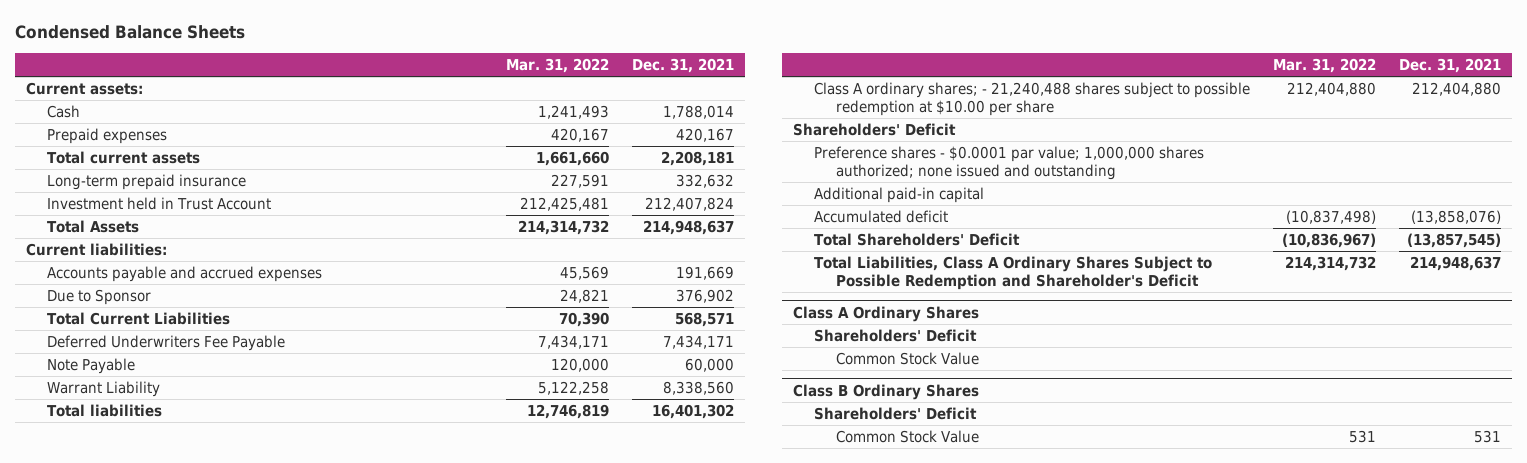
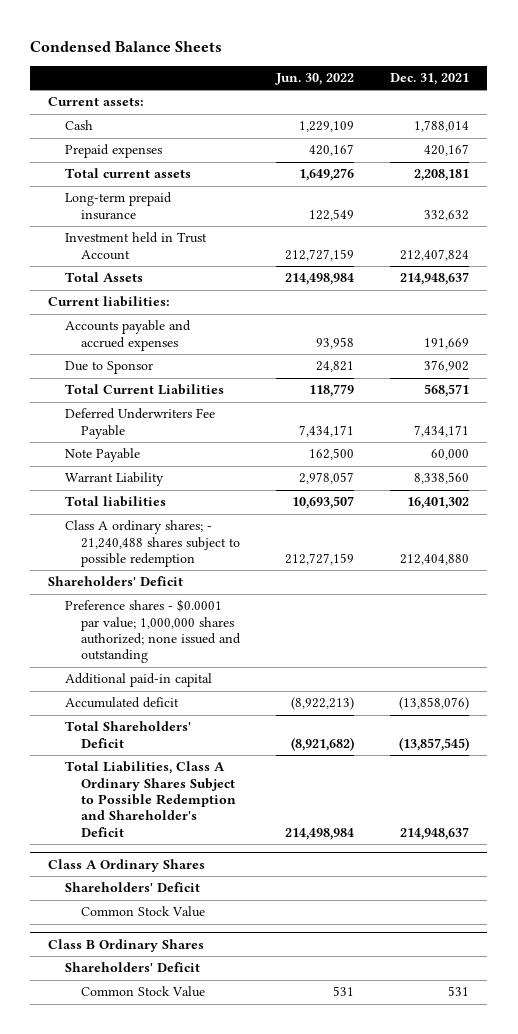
[505,57,609,73] Mar. 31, 2022 -> none
none -> [275,73,355,86] Jun. 30, 2022
[814,82,1251,117] Class A ordinary shares; - 21,240,488 shares subject to possible redemption at $10.00 per share -> [64,520,241,568] Class A ordinary shares; - 21,240,488 shares subject to possible redemption

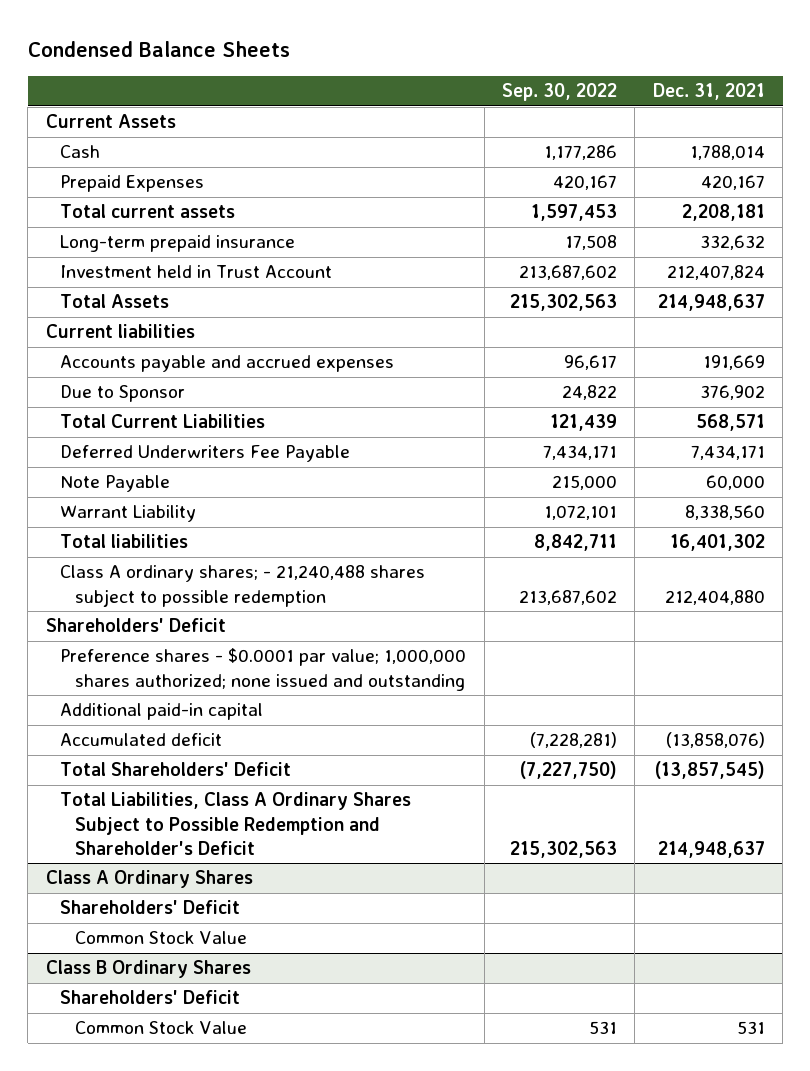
[275,73,355,86] Jun. 30, 2022 -> none
none -> [502,83,618,102] Sep. 30, 2022
[48,97,145,107] Current assets: -> [45,114,176,129] Current Assets
[64,144,162,159] Prepaid expenses -> [60,175,205,193] Prepaid Expenses
[48,296,171,308] Current liabilities: -> [45,324,195,339] Current liabilities

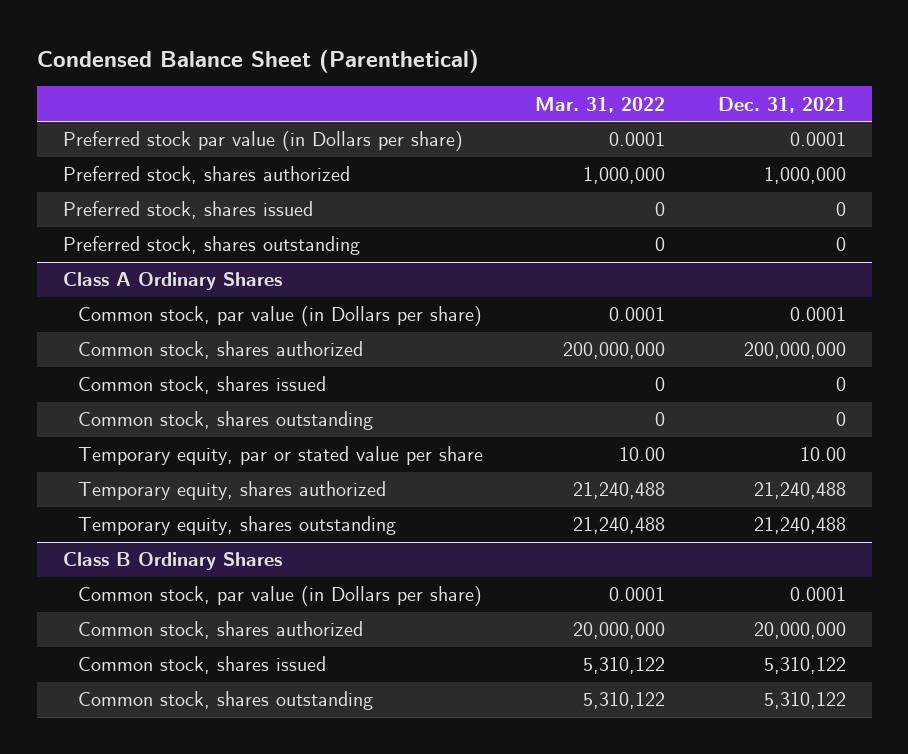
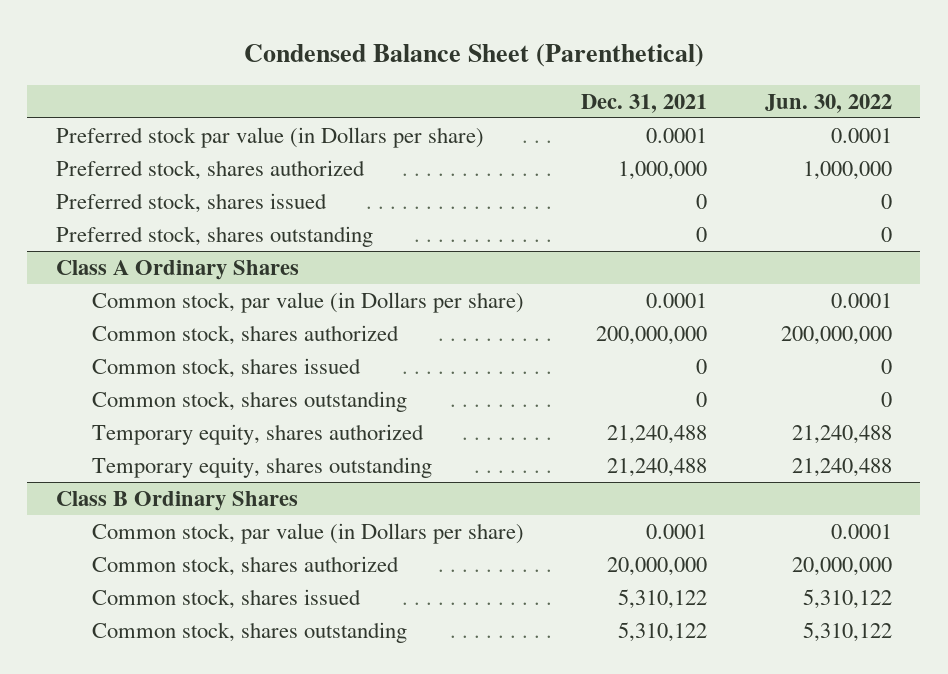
[535,96,666,113] Mar. 31, 2022 -> none
none -> [764,93,892,113] Jun. 30, 2022
[78,446,484,466] Temporary equity, par or stated value per share -> none

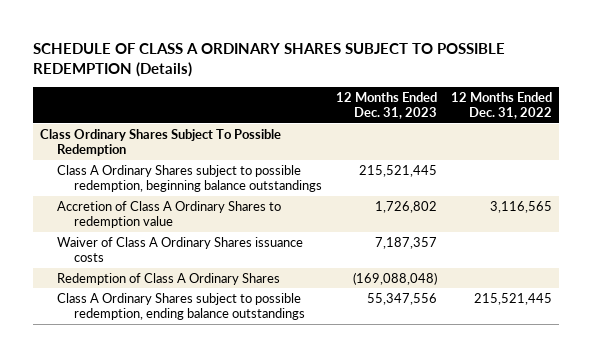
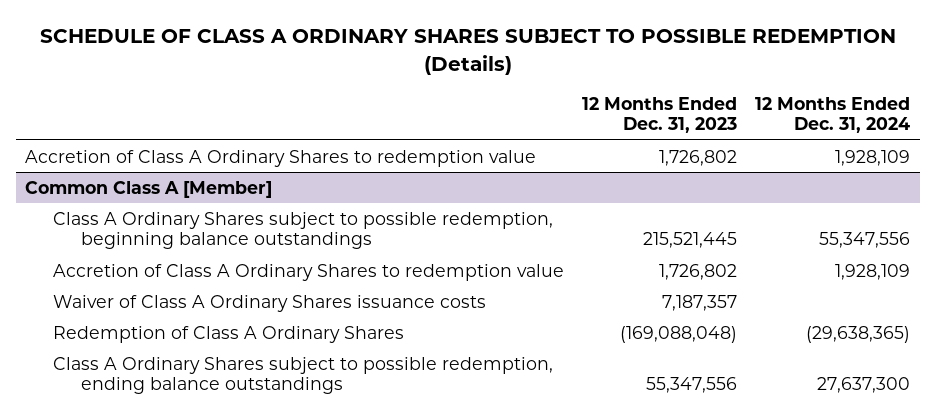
[450,91,552,120] 12 Months Ended Dec. 31, 2022 -> none
none -> [755,96,911,134] 12 Months Ended Dec. 31, 2024
[40,128,282,157] Class Ordinary Shares Subject To Possible Redemption -> none
none -> [25,149,537,167] Accretion of Class A Ordinary Shares to redemption value
none -> [25,180,273,198] Common Class A [Member]

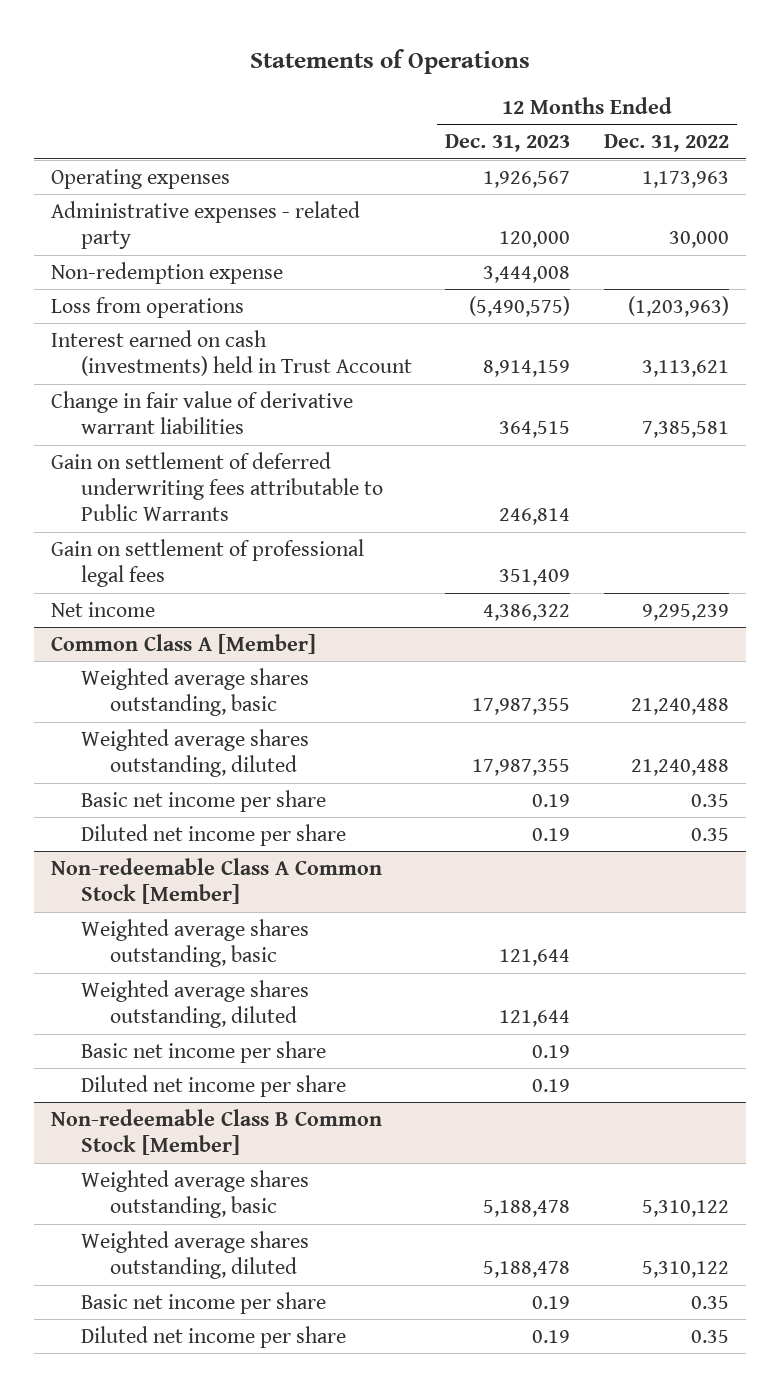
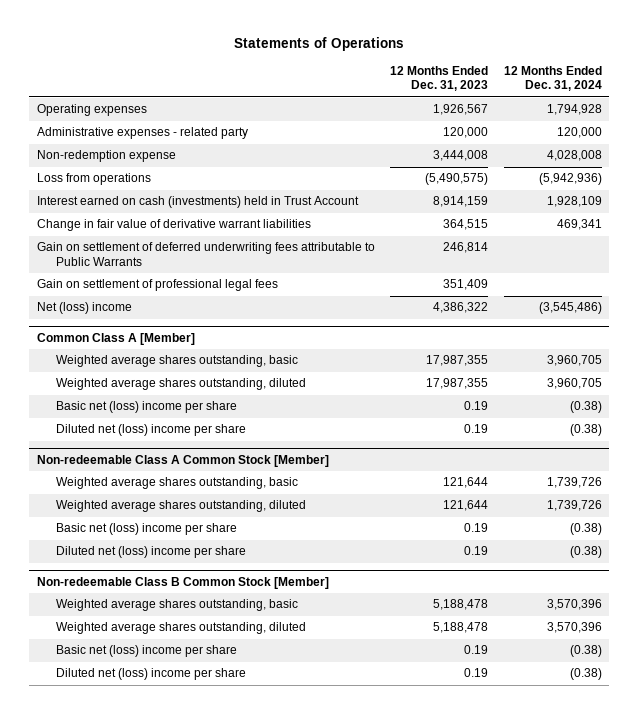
[604,134,730,153] Dec. 31, 2022 -> none
none -> [503,65,602,92] 12 Months Ended Dec. 31, 2024
[50,601,155,617] Net income -> [36,302,132,315] Net (loss) income
[80,789,326,812] Basic net income per share -> [55,401,237,414] Basic net (loss) income per share
[80,823,346,846] Diluted net income per share -> [55,424,246,437] Diluted net (loss) income per share
[80,1040,326,1063] Basic net income per share -> [55,523,237,536] Basic net (loss) income per share
[80,1074,346,1097] Diluted net income per share -> [55,546,246,559] Diluted net (loss) income per share
[80,1291,326,1314] Basic net income per share -> [55,645,237,658] Basic net (loss) income per share
[80,1325,346,1348] Diluted net income per share -> [55,668,246,681] Diluted net (loss) income per share

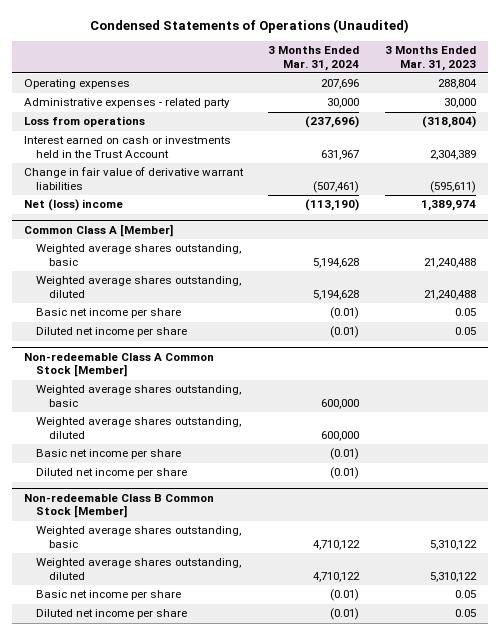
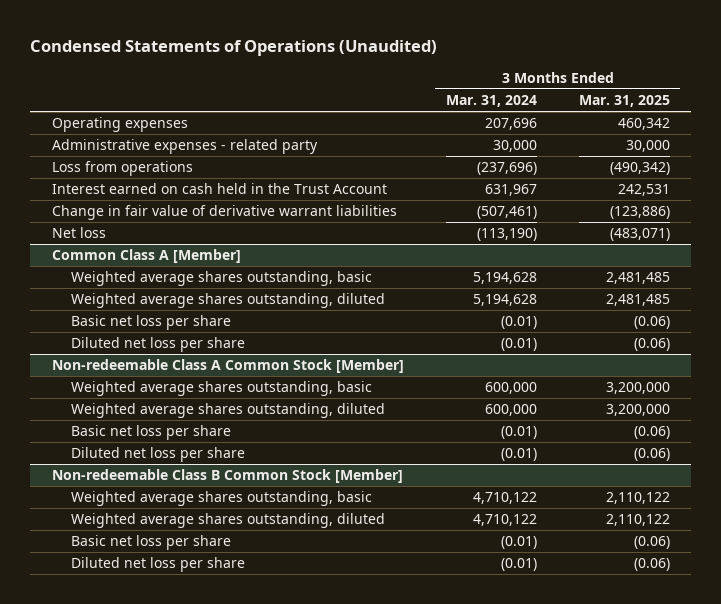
[384,46,476,71] 3 Months Ended Mar. 31, 2023 -> none
none -> [578,95,670,108] Mar. 31, 2025
[24,136,232,158] Interest earned on cash or investments held in the Trust Account -> [51,183,387,195] Interest earned on cash held in the Trust Account
[24,199,124,212] Net (loss) income -> [51,227,106,239] Net loss
[36,308,182,319] Basic net income per share -> [70,315,231,331] Basic net loss per share
[36,327,188,338] Diluted net income per share -> [70,337,245,353] Diluted net loss per share
[36,449,182,460] Basic net income per share -> [70,425,231,441] Basic net loss per share
[36,468,188,479] Diluted net income per share -> [70,447,245,463] Diluted net loss per share
[36,590,182,601] Basic net income per share -> [70,535,231,551] Basic net loss per share
[36,609,188,620] Diluted net income per share -> [70,557,245,573] Diluted net loss per share

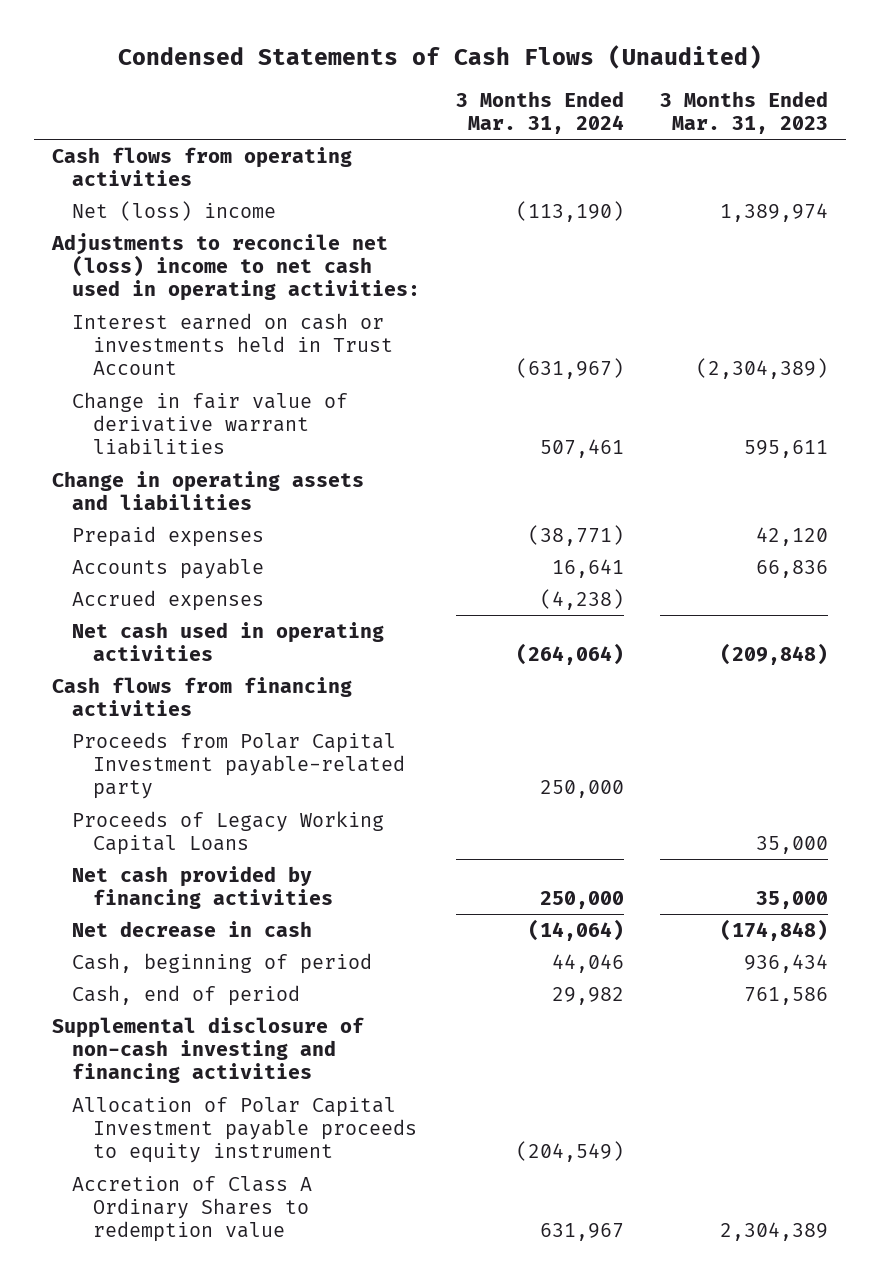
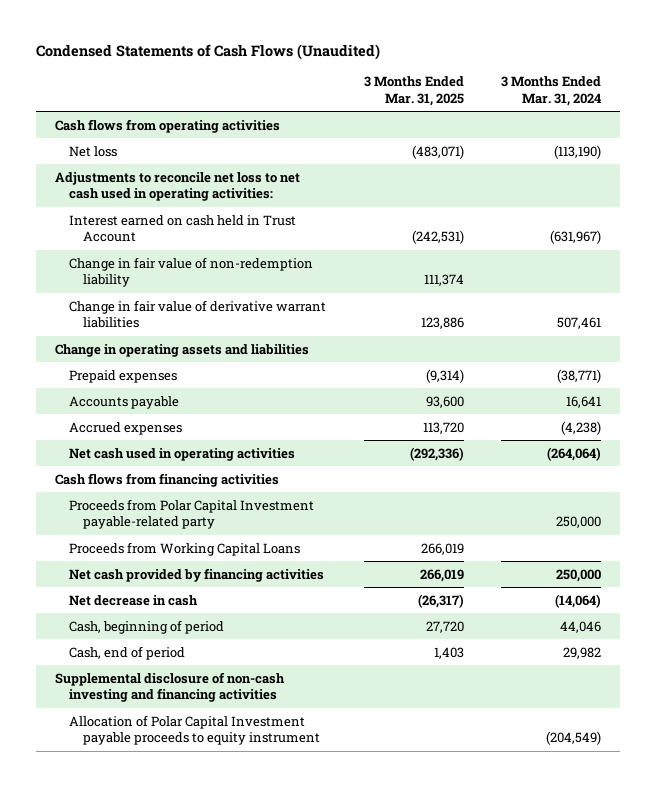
[659,90,828,135] 3 Months Ended Mar. 31, 2023 -> none
none -> [363,76,464,106] 3 Months Ended Mar. 31, 2025
[72,200,277,221] Net (loss) income -> [68,145,117,157] Net loss
[50,232,421,302] Adjustments to reconcile net (loss) income to net cash used in operating activities: -> [54,171,300,202] Adjustments to reconcile net loss to net cash used in operating activities:
[72,312,393,376] Interest earned on cash or investments held in Trust Account -> [68,214,296,243] Interest earned on cash held in Trust Account
none -> [68,256,313,288] Change in fair value of non-redemption liability
[72,810,385,856] Proceeds of Legacy Working Capital Loans -> [68,541,300,556] Proceeds from Working Capital Loans
[72,1175,313,1243] Accretion of Class A Ordinary Shares to redemption value -> none

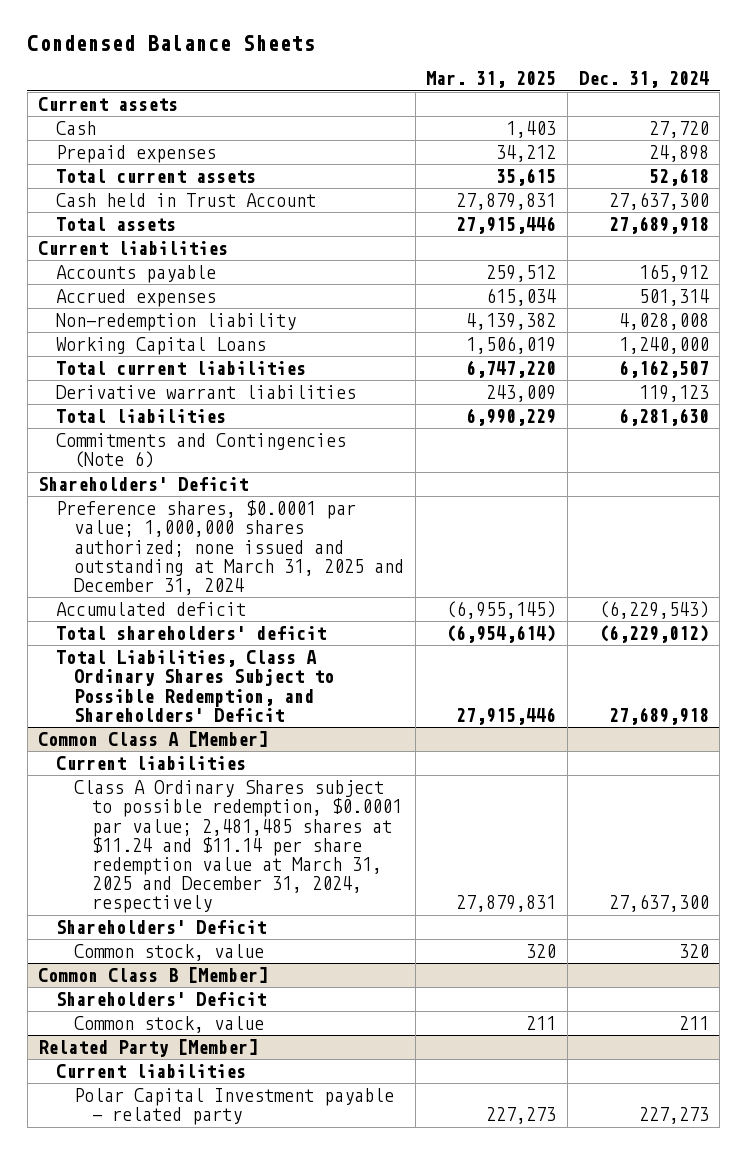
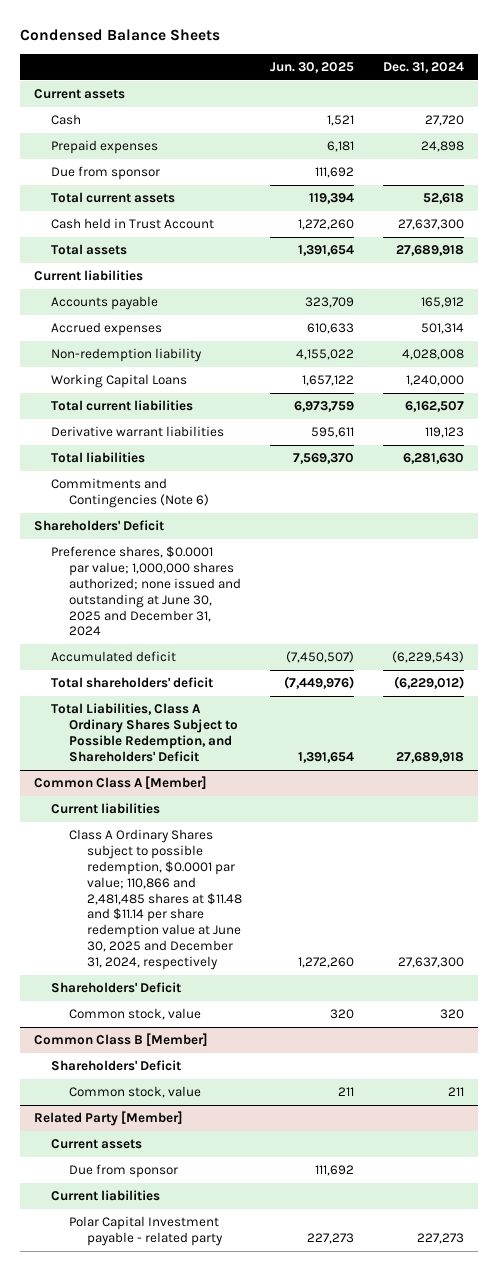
[426,71,557,89] Mar. 31, 2025 -> none
none -> [270,62,355,74] Jun. 30, 2025
none -> [51,166,161,181] Due from sponsor
[56,500,404,596] Preference shares, $0.0001 par value; 1,000,000 shares authorized; none issued and outstanding at March 31, 2025 and December 31, 2024 -> [51,546,242,637] Preference shares, $0.0001 par value; 1,000,000 shares authorized; none issued and outstanding at June 30, 2025 and December 31, 2024
[73,780,402,914] Class A Ordinary Shares subject to possible redemption, $0.0001 par value; 2,481,485 shares at $11.24 and $11.14 per share redemption value at March 31, 2025 and December 31, 2024, respectively -> [69,829,243,971] Class A Ordinary Shares subject to possible redemption, $0.0001 par value; 110,866 and 2,481,485 shares at $11.48 and $11.14 per share redemption value at June 30, 2025 and December 31, 2024, respectively
none -> [51,1139,143,1150] Current assets
none -> [69,1164,179,1179] Due from sponsor

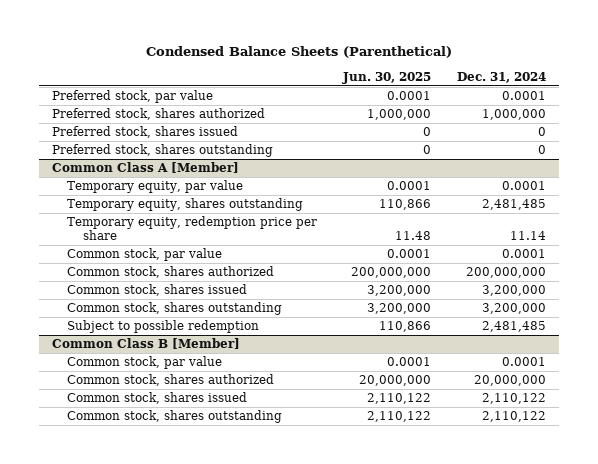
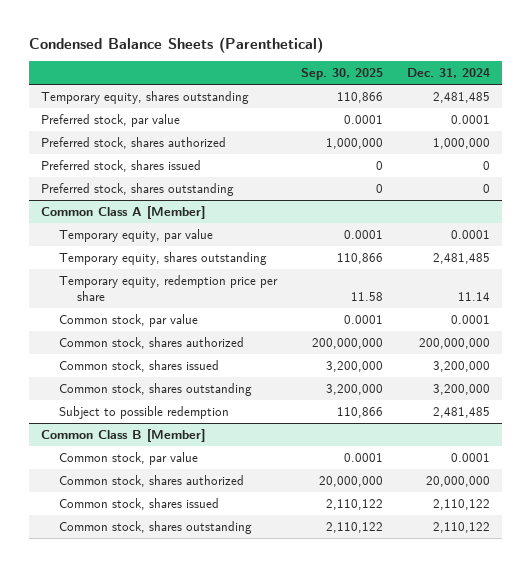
[342,71,432,84] Jun. 30, 2025 -> none
none -> [300,68,383,81] Sep. 30, 2025
none -> [40,90,249,104] Temporary equity, shares outstanding

